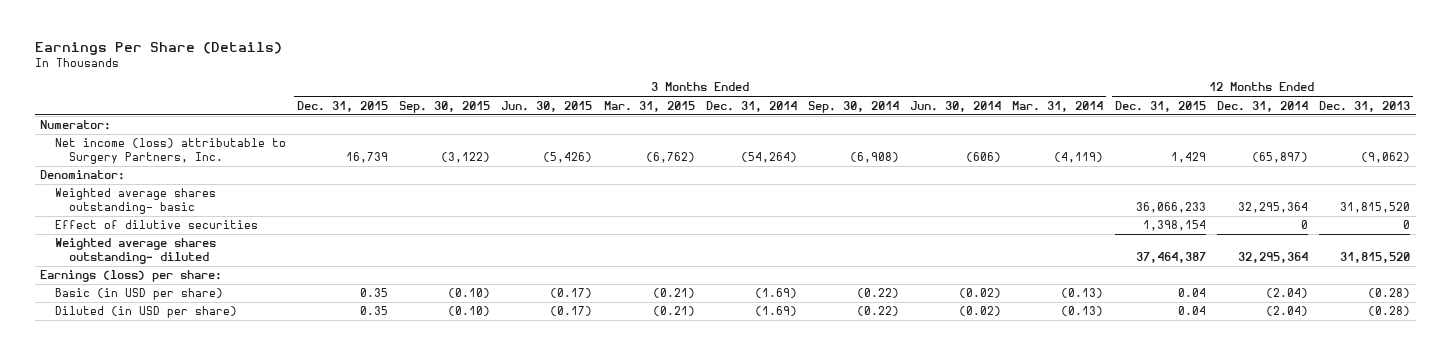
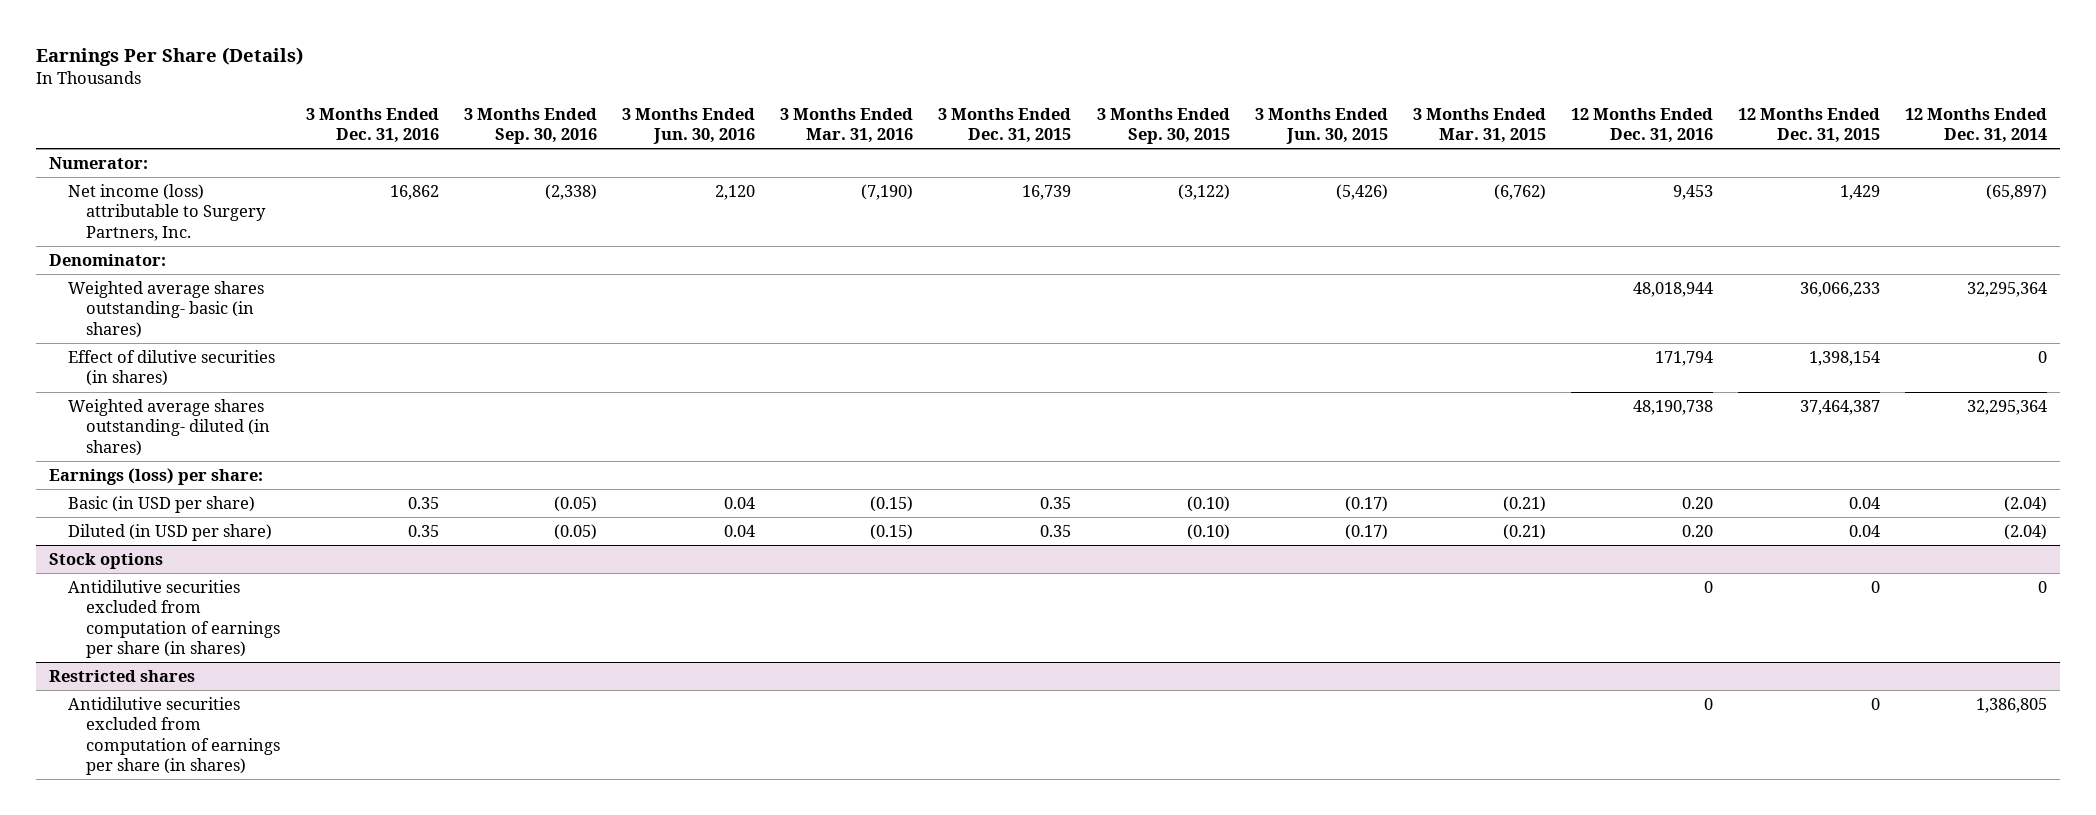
[705,100,797,112] Dec. 31, 2014 -> none
[808,100,900,113] Sep. 30, 2014 -> none
[910,100,1002,112] Jun. 30, 2014 -> none
[1012,100,1104,112] Mar. 31, 2014 -> none
[1319,100,1411,112] Dec. 31, 2013 -> none
none -> [305,107,439,144] 3 Months Ended Dec. 31, 2016
none -> [463,107,597,145] 3 Months Ended Sep. 30, 2016
none -> [622,107,756,145] 3 Months Ended Jun. 30, 2016
none -> [780,107,914,144] 3 Months Ended Mar. 31, 2016
none -> [1571,107,1714,144] 12 Months Ended Dec. 31, 2016
[54,188,216,215] Weighted average shares outstanding- basic -> [67,281,264,338] Weighted average shares outstanding- basic (in shares)
[54,220,258,230] Effect of dilutive securities -> [67,350,275,387] Effect of dilutive securities (in shares)
[54,238,216,265] Weighted average shares outstanding- diluted -> [67,399,271,456] Weighted average shares outstanding- diluted (in shares)
none -> [48,553,163,570] Stock options
none -> [67,580,281,658] Antidilutive securities excluded from computation of earnings per share (in shares)
none -> [48,670,195,683] Restricted shares
none -> [67,697,281,775] Antidilutive securities excluded from computation of earnings per share (in shares)

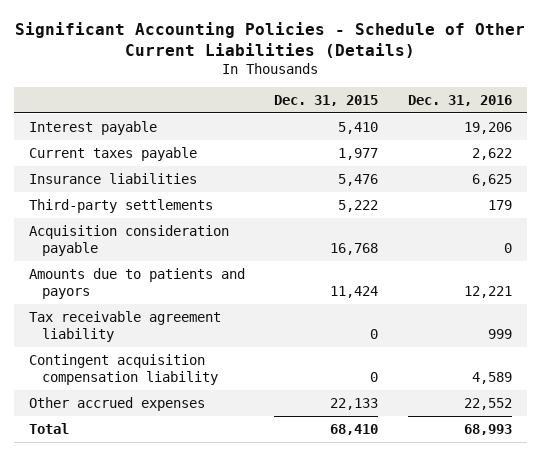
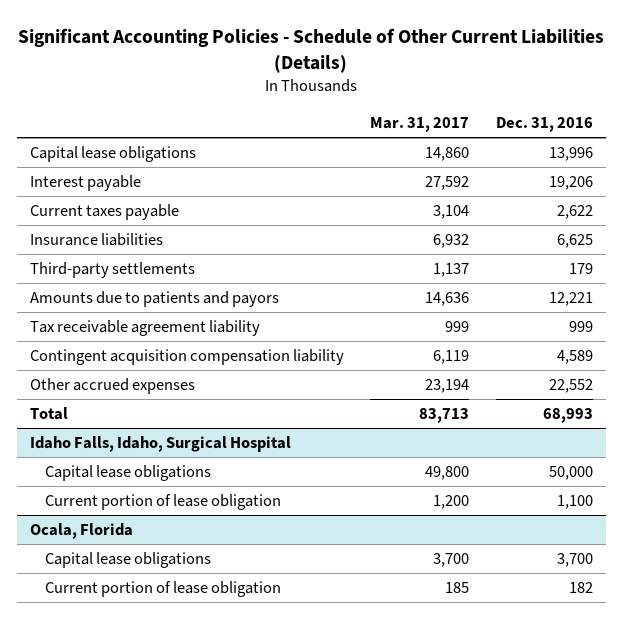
[274,94,379,106] Dec. 31, 2015 -> none
none -> [370,117,470,133] Mar. 31, 2017
none -> [29,146,196,163] Capital lease obligations
[29,224,230,256] Acquisition consideration payable -> none
none -> [29,436,291,453] Idaho Falls, Idaho, Surgical Hospital
none -> [45,465,212,482] Capital lease obligations
none -> [45,494,282,511] Current portion of lease obligation
none -> [29,523,133,540] Ocala, Florida
none -> [45,552,212,569] Capital lease obligations
none -> [45,581,282,598] Current portion of lease obligation

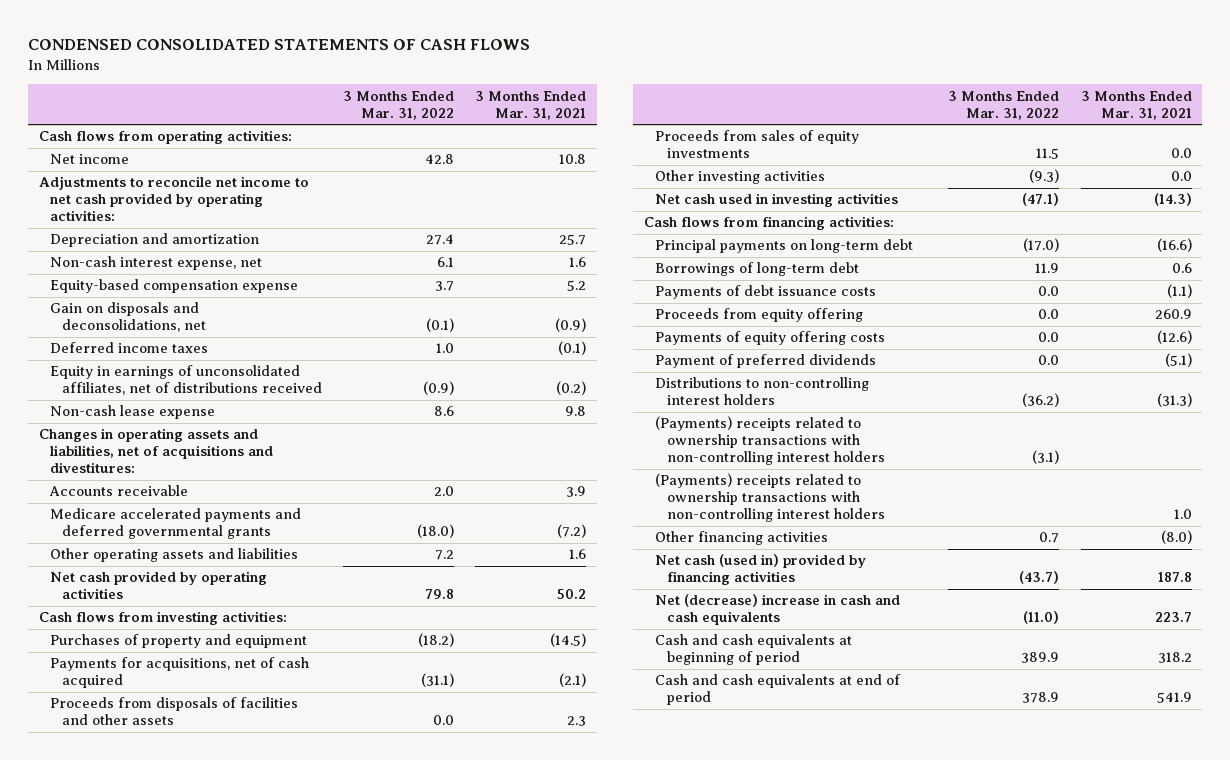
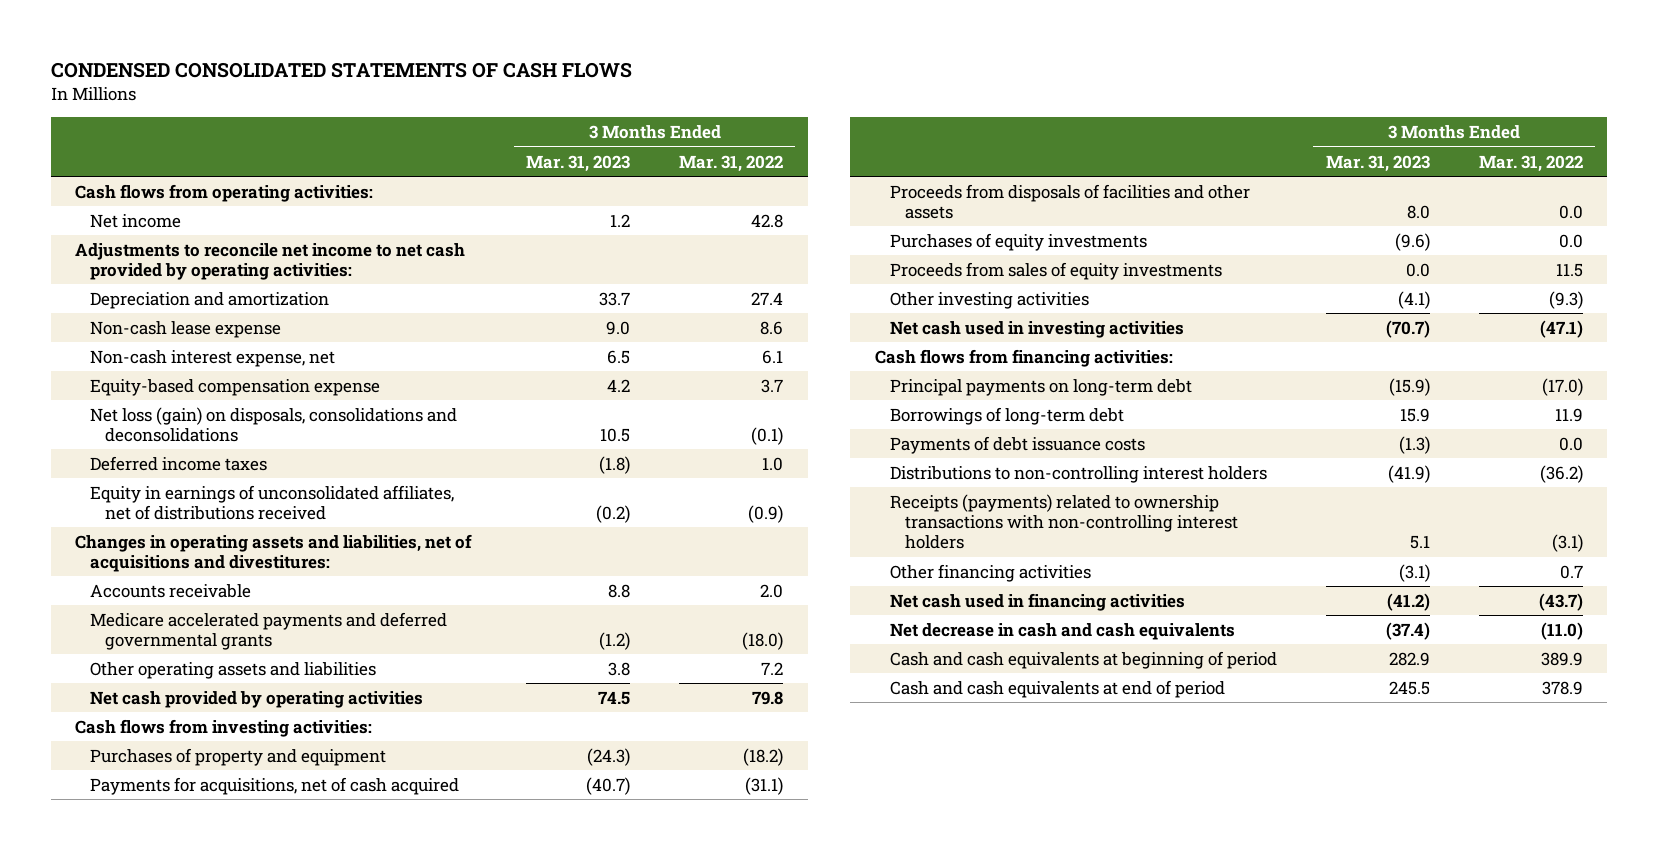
[475,90,587,120] 3 Months Ended Mar. 31, 2021 -> none
none -> [526,154,631,172] Mar. 31, 2023
[50,405,216,420] Non-cash lease expense -> [90,320,282,338] Non-cash lease expense
[50,302,206,333] Gain on disposals and deconsolidations, net -> [90,406,458,442] Net loss (gain) on disposals, consolidations and deconsolidations
none -> [889,232,1147,251] Purchases of equity investments
[655,308,864,323] Proceeds from equity offering -> none
[655,331,886,346] Payments of equity offering costs -> none
[655,354,877,369] Payment of preferred dividends -> none
[655,473,885,523] (Payments) receipts related to ownership transactions with non-controlling interest holders -> none
[655,416,885,466] (Payments) receipts related to ownership transactions with non-controlling interest holders -> [889,493,1238,550] Receipts (payments) related to ownership transactions with non-controlling interest holders
[655,554,867,586] Net cash (used in) provided by financing activities -> [889,592,1185,611] Net cash used in financing activities
[655,594,901,626] Net (decrease) increase in cash and cash equivalents -> [889,622,1235,640] Net decrease in cash and cash equivalents

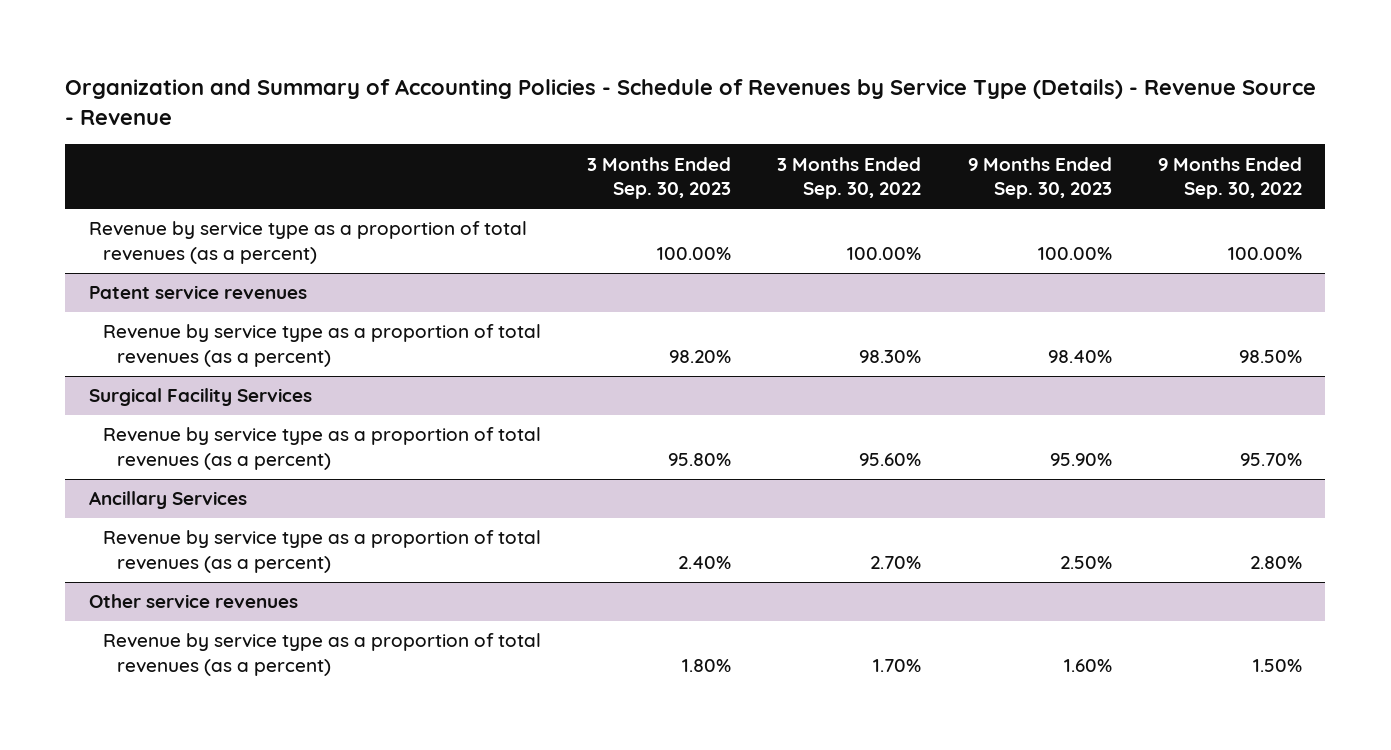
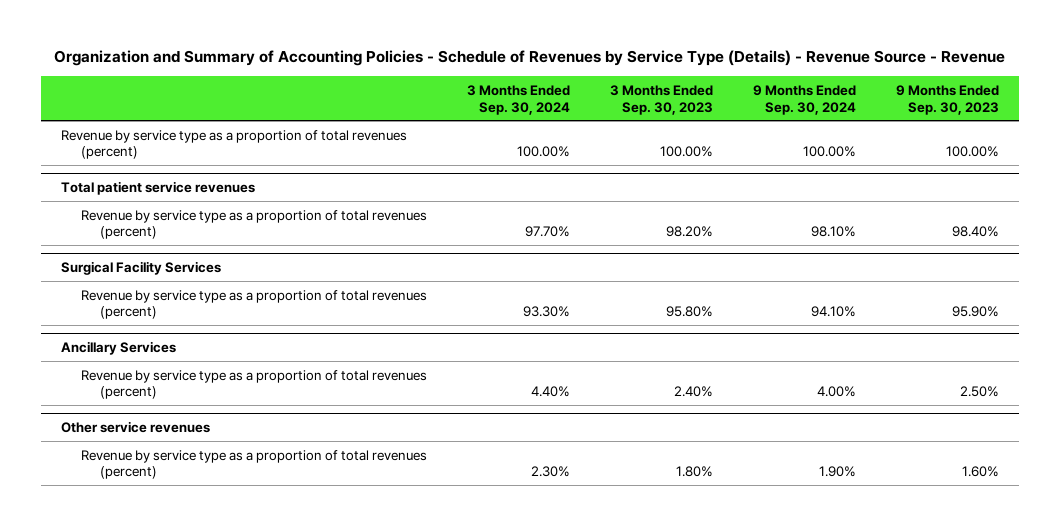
[777,156,922,200] 3 Months Ended Sep. 30, 2022 -> none
[1157,156,1302,200] 9 Months Ended Sep. 30, 2022 -> none
none -> [466,84,570,115] 3 Months Ended Sep. 30, 2024
none -> [752,84,856,115] 9 Months Ended Sep. 30, 2024
[88,221,527,264] Revenue by service type as a proportion of total revenues (as a percent) -> [61,129,408,160] Revenue by service type as a proportion of total revenues (percent)
[88,285,307,300] Patent service revenues -> [61,181,256,196] Total patient service revenues
[103,324,542,367] Revenue by service type as a proportion of total revenues (as a percent) -> [80,209,427,240] Revenue by service type as a proportion of total revenues (percent)
[103,427,542,470] Revenue by service type as a proportion of total revenues (as a percent) -> [80,289,427,320] Revenue by service type as a proportion of total revenues (percent)
[103,530,542,573] Revenue by service type as a proportion of total revenues (as a percent) -> [80,369,427,400] Revenue by service type as a proportion of total revenues (percent)
[103,633,542,676] Revenue by service type as a proportion of total revenues (as a percent) -> [80,449,427,480] Revenue by service type as a proportion of total revenues (percent)

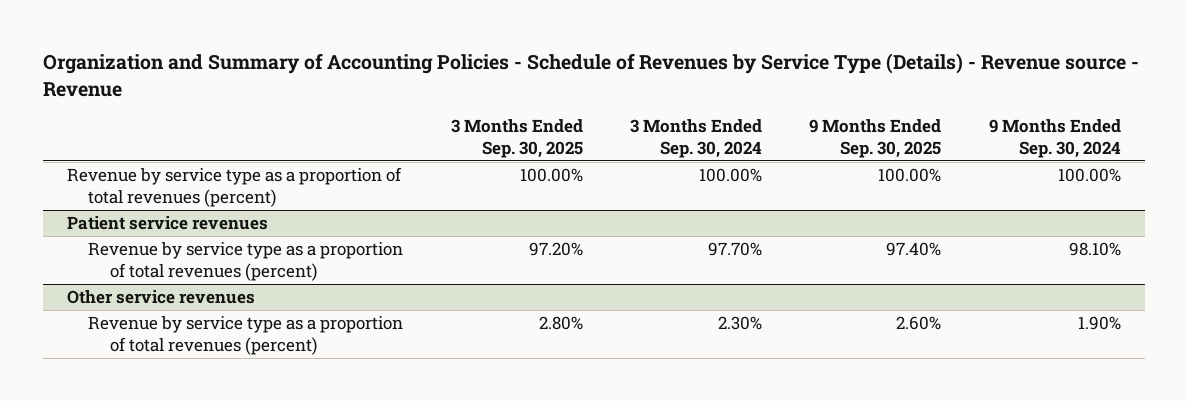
[54,50,1006,67] Organization and Summary of Accounting Policies - Schedule of Revenues by Service Type (Details) - Revenue Source - Revenue -> [42,53,1139,97] Organization and Summary of Accounting Policies - Schedule of Revenues by Service Type (Details) - Revenue source - Revenue
[609,84,713,115] 3 Months Ended Sep. 30, 2023 -> none
[895,84,999,115] 9 Months Ended Sep. 30, 2023 -> none
none -> [450,119,583,158] 3 Months Ended Sep. 30, 2025
none -> [809,119,942,158] 9 Months Ended Sep. 30, 2025
[61,181,256,196] Total patient service revenues -> [66,216,268,231] Patient service revenues
[61,261,222,276] Surgical Facility Services -> none
[80,289,427,320] Revenue by service type as a proportion of total revenues (percent) -> none
[61,341,177,356] Ancillary Services -> none
[80,369,427,400] Revenue by service type as a proportion of total revenues (percent) -> none

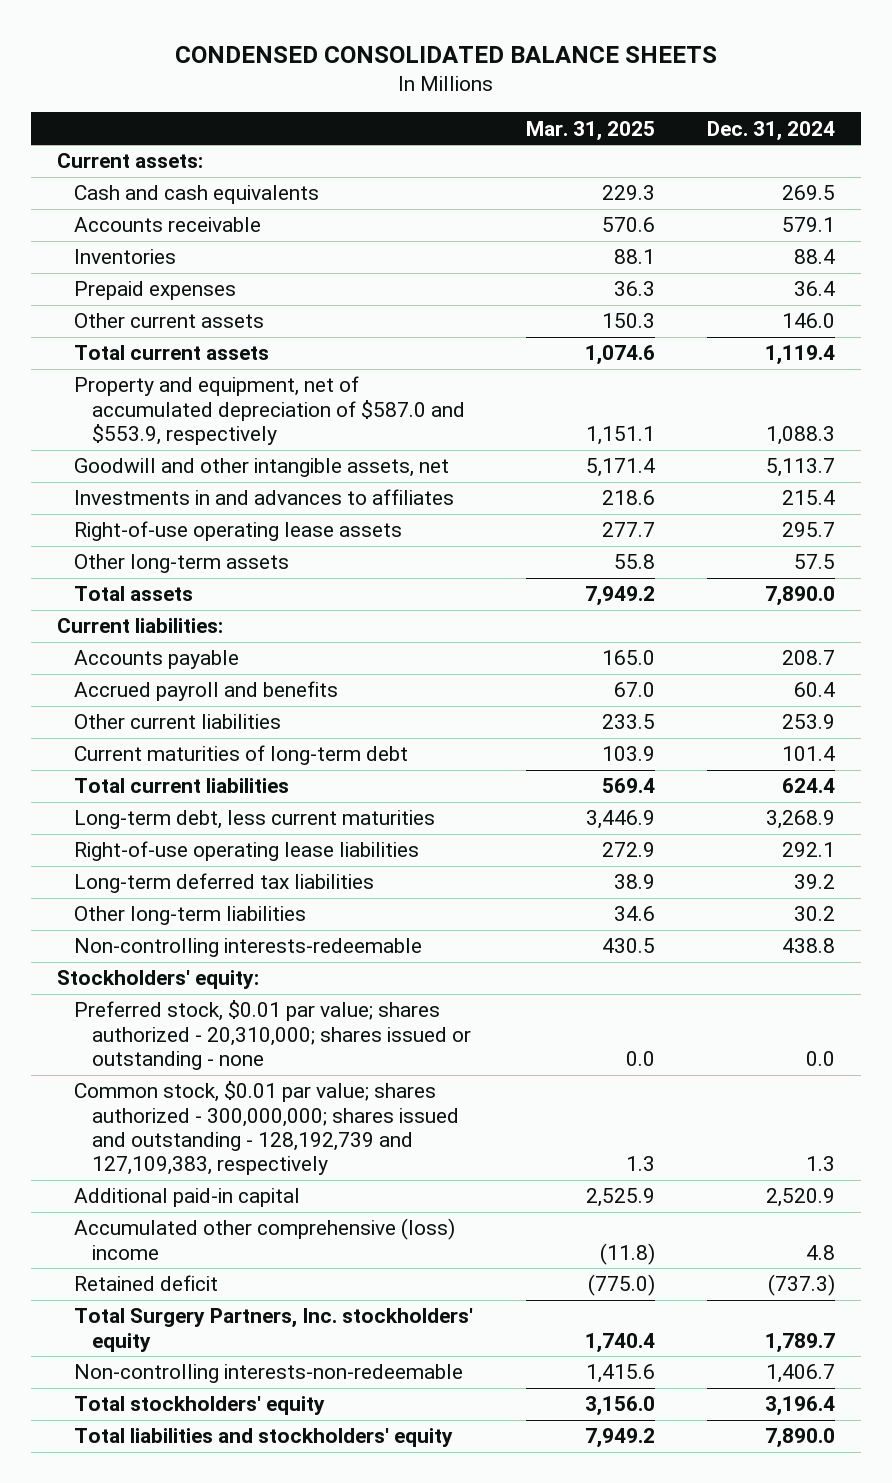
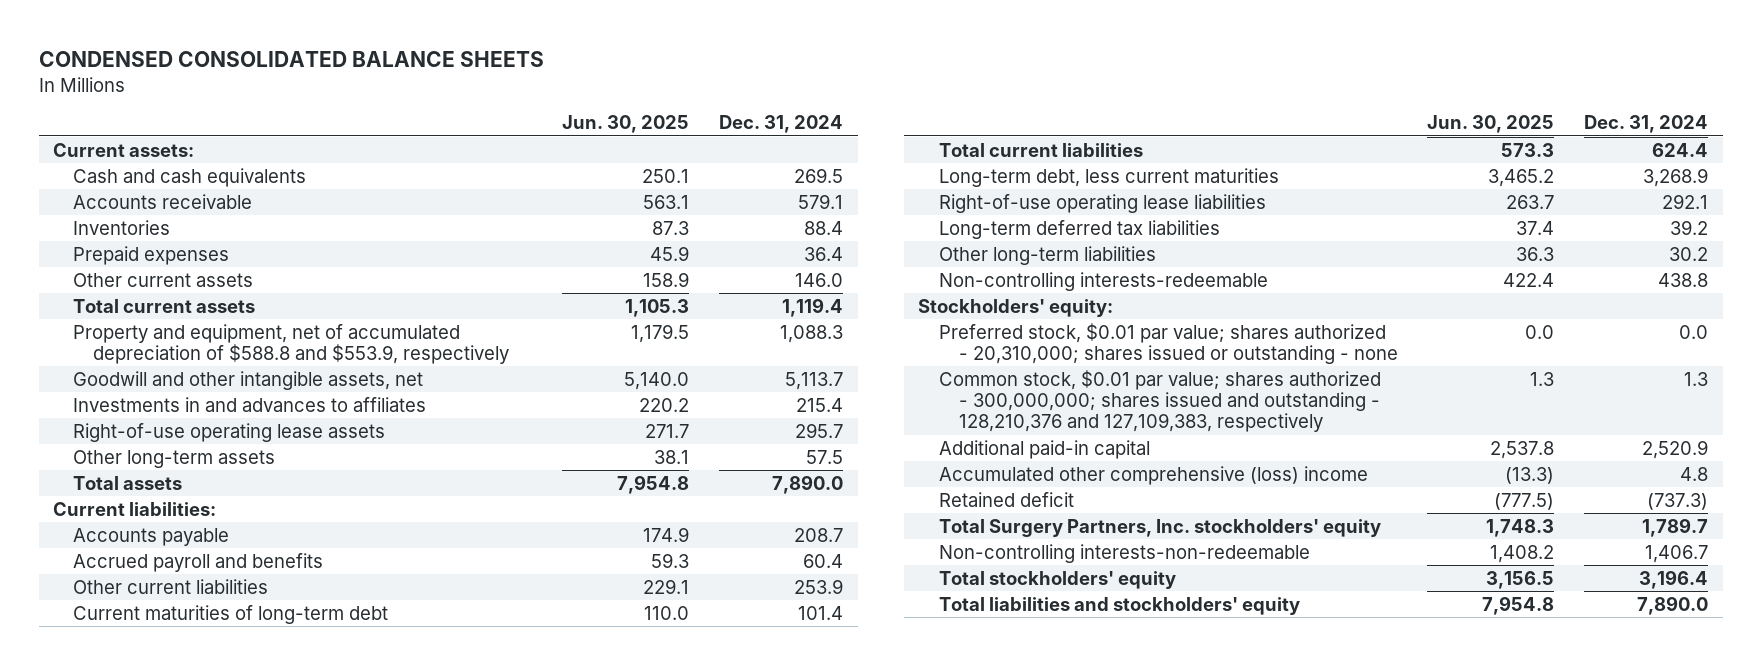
[525,120,655,141] Mar. 31, 2025 -> none
none -> [562,115,690,134] Jun. 30, 2025
[74,376,465,446] Property and equipment, net of accumulated depreciation of $587.0 and $553.9, respectively -> [73,323,510,364] Property and equipment, net of accumulated depreciation of $588.8 and $553.9, respectively
[74,1081,459,1176] Common stock, $0.01 par value; shares authorized - 300,000,000; shares issued and outstanding - 128,192,739 and 127,109,383, respectively -> [938,369,1381,433] Common stock, $0.01 par value; shares authorized - 300,000,000; shares issued and outstanding - 128,210,376 and 127,109,383, respectively

